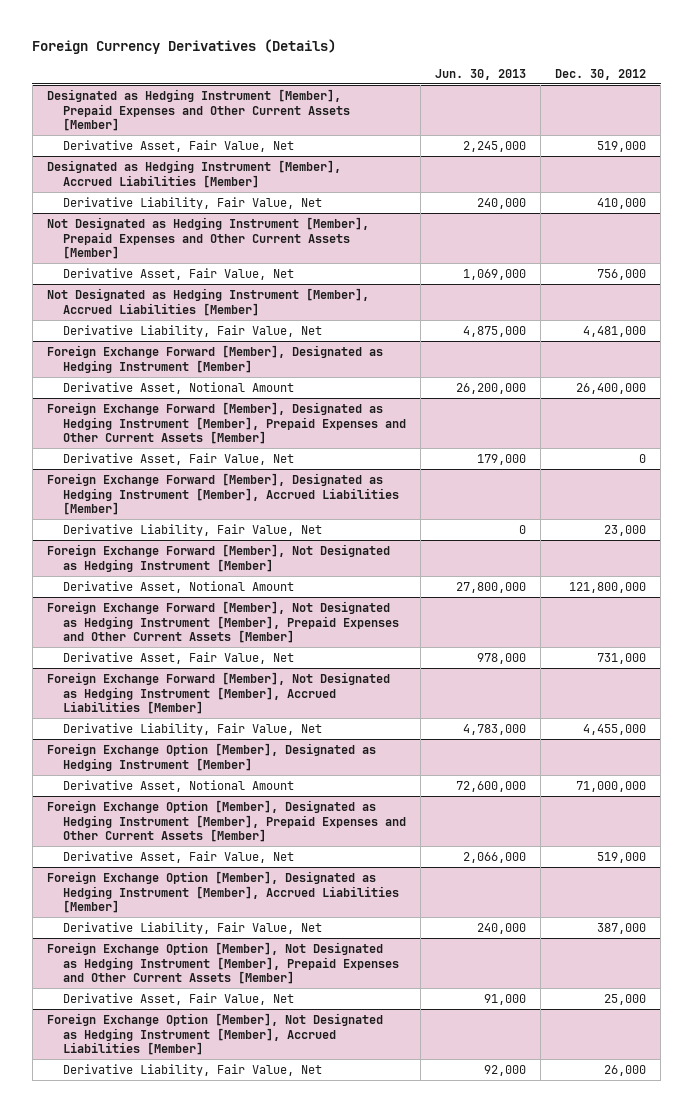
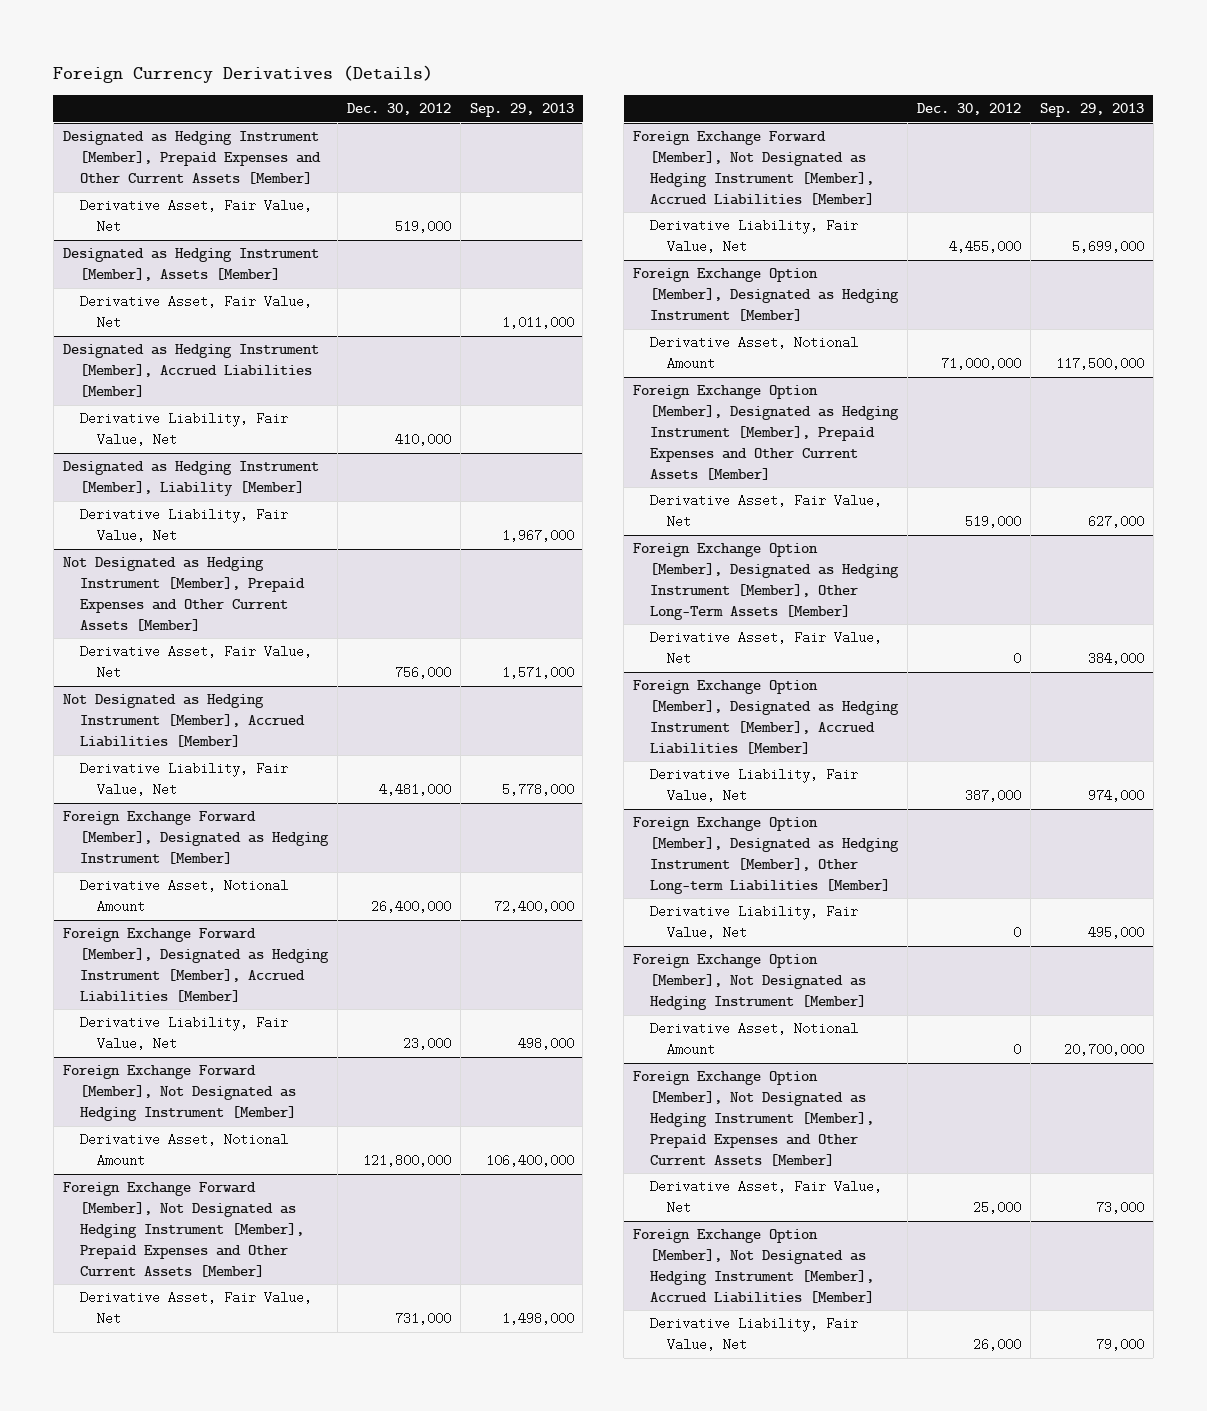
[435,68,527,80] Jun. 30, 2013 -> none
none -> [469,103,574,118] Sep. 29, 2013
none -> [62,248,319,282] Designated as Hedging Instrument [Member], Assets [Member]
none -> [79,295,312,330] Derivative Asset, Fair Value, Net
none -> [62,461,319,497] Designated as Hedging Instrument [Member], Liability [Member]
none -> [79,508,288,543] Derivative Liability, Fair Value, Net
[46,401,407,445] Foreign Exchange Forward [Member], Designated as Hedging Instrument [Member], Prepaid Expenses and Other Current Assets [Member] -> none
[63,452,295,465] Derivative Asset, Fair Value, Net -> none
none -> [632,543,900,620] Foreign Exchange Option [Member], Designated as Hedging Instrument [Member], Other Long-Term Assets [Member]
none -> [650,631,883,666] Derivative Asset, Fair Value, Net
none -> [632,817,900,894] Foreign Exchange Option [Member], Designated as Hedging Instrument [Member], Other Long-term Liabilities [Member]
none -> [650,905,859,940] Derivative Liability, Fair Value, Net
none -> [632,954,867,1011] Foreign Exchange Option [Member], Not Designated as Hedging Instrument [Member]
none -> [650,1022,859,1057] Derivative Asset, Notional Amount

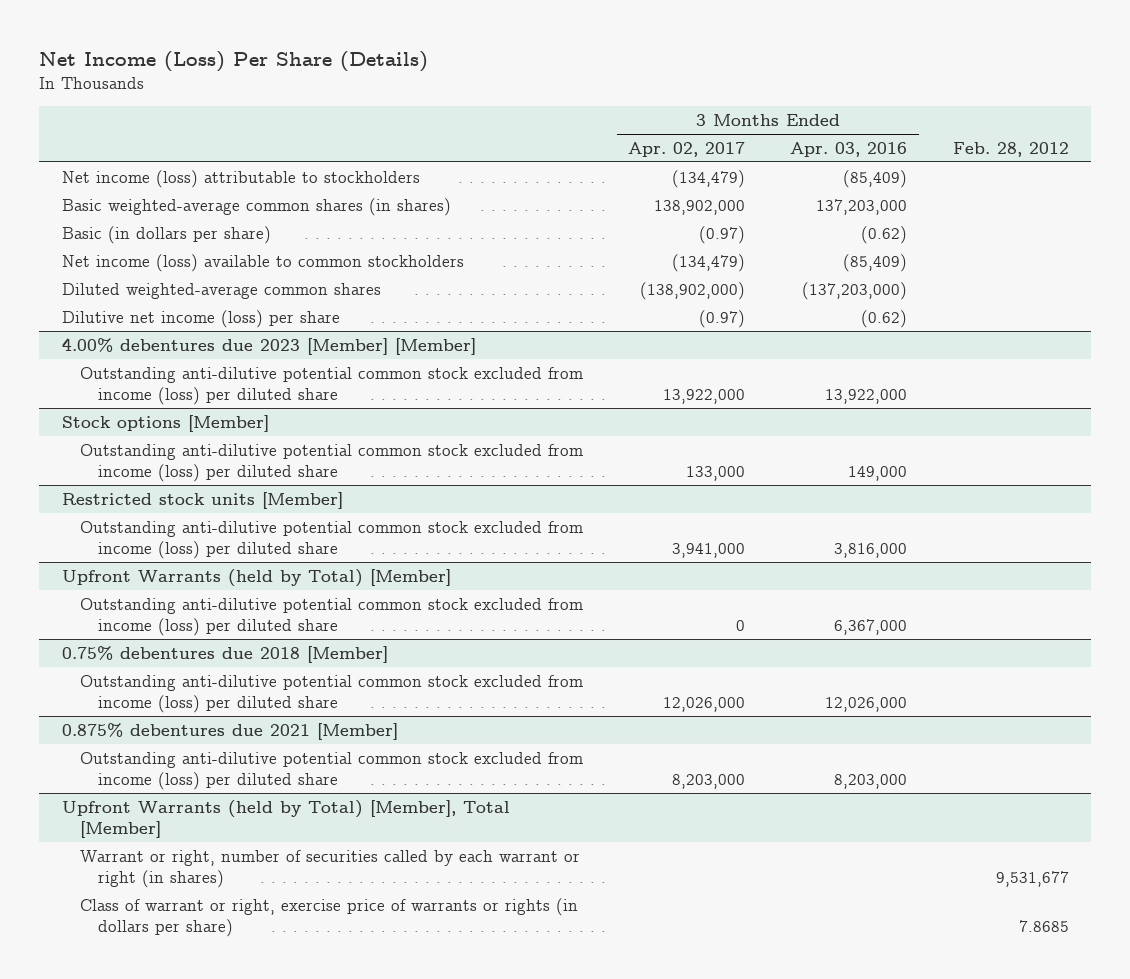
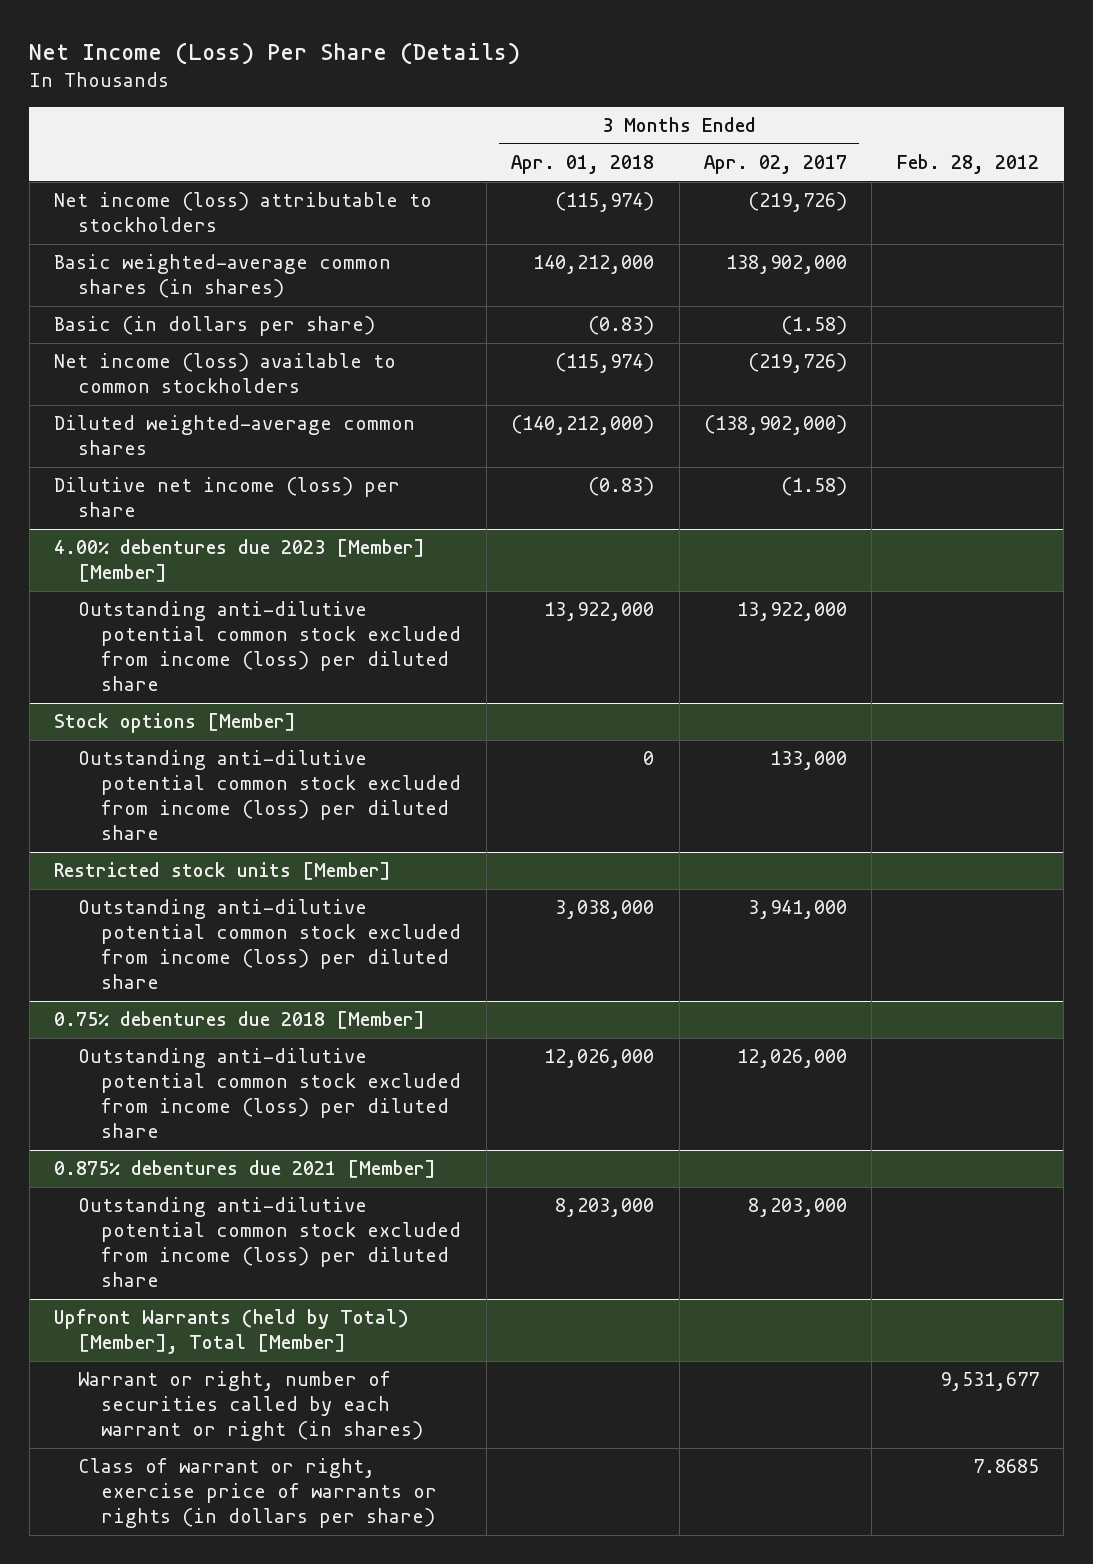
[790,141,908,157] Apr. 03, 2016 -> none
none -> [511,155,655,175] Apr. 01, 2018
[672,169,746,188] (134,479) -> [747,192,847,213] (219,726)
[699,225,746,244] (0.97) -> [780,316,847,336] (1.58)
[672,253,746,272] (134,479) -> [747,353,847,374] (219,726)
[699,309,746,328] (0.97) -> [780,477,847,497] (1.58)
[61,568,451,587] Upfront Warrants (held by Total) [Member] -> none
[79,597,583,636] Outstanding anti-dilutive potential common stock excluded from income (loss) per diluted share -> none

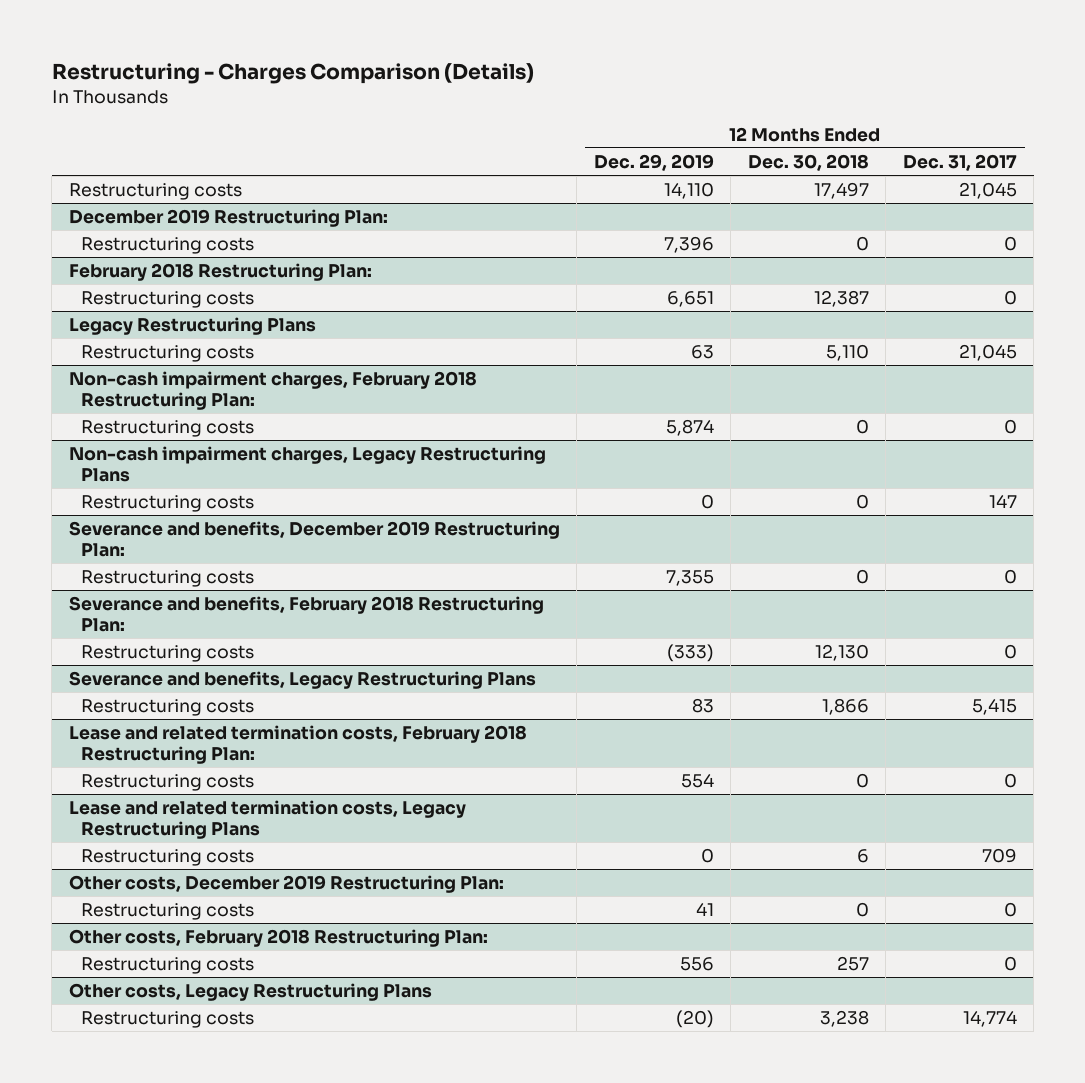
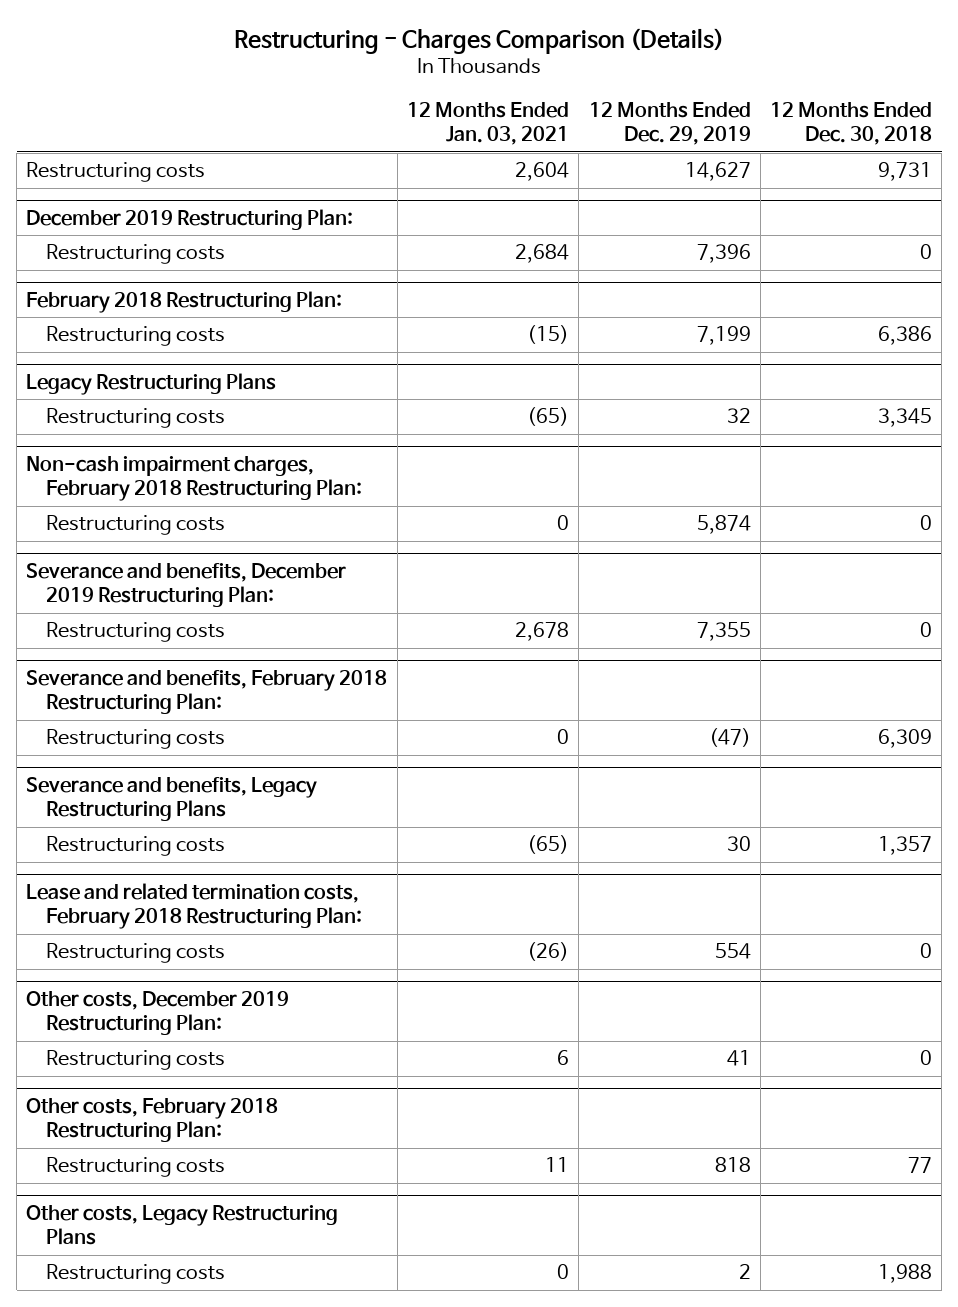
[902,153,1017,171] Dec. 31, 2017 -> none
none -> [406,101,569,146] 12 Months Ended Jan. 03, 2021
[663,182,714,200] 14,110 -> [684,162,751,182] 14,627
[813,182,869,200] 17,497 -> [878,162,933,182] 9,731
[666,291,714,308] 6,651 -> [696,326,751,346] 7,199
[813,290,869,308] 12,387 -> [878,326,933,346] 6,386
[690,345,714,360] 63 -> [726,408,751,424] 32
[825,344,869,362] 5,110 -> [878,408,933,428] 3,345
[68,446,546,483] Non-cash impairment charges, Legacy Restructuring Plans -> none
[81,495,255,513] Restructuring costs -> none
[666,644,714,663] (333) -> [708,728,751,748] (47)
[814,644,869,662] 12,130 -> [878,729,933,749] 6,309
[691,698,714,714] 83 -> [726,836,751,852] 30
[821,698,869,716] 1,866 -> [878,836,933,856] 1,357
[68,800,466,840] Lease and related termination costs, Legacy Restructuring Plans -> none
[81,849,255,867] Restructuring costs -> none
[679,957,714,972] 556 -> [714,1157,751,1173] 818
[836,956,869,972] 257 -> [908,1157,933,1174] 77
[675,1010,714,1029] (20) -> [738,1264,751,1280] 2
[819,1010,869,1028] 3,238 -> [878,1264,933,1284] 1,988

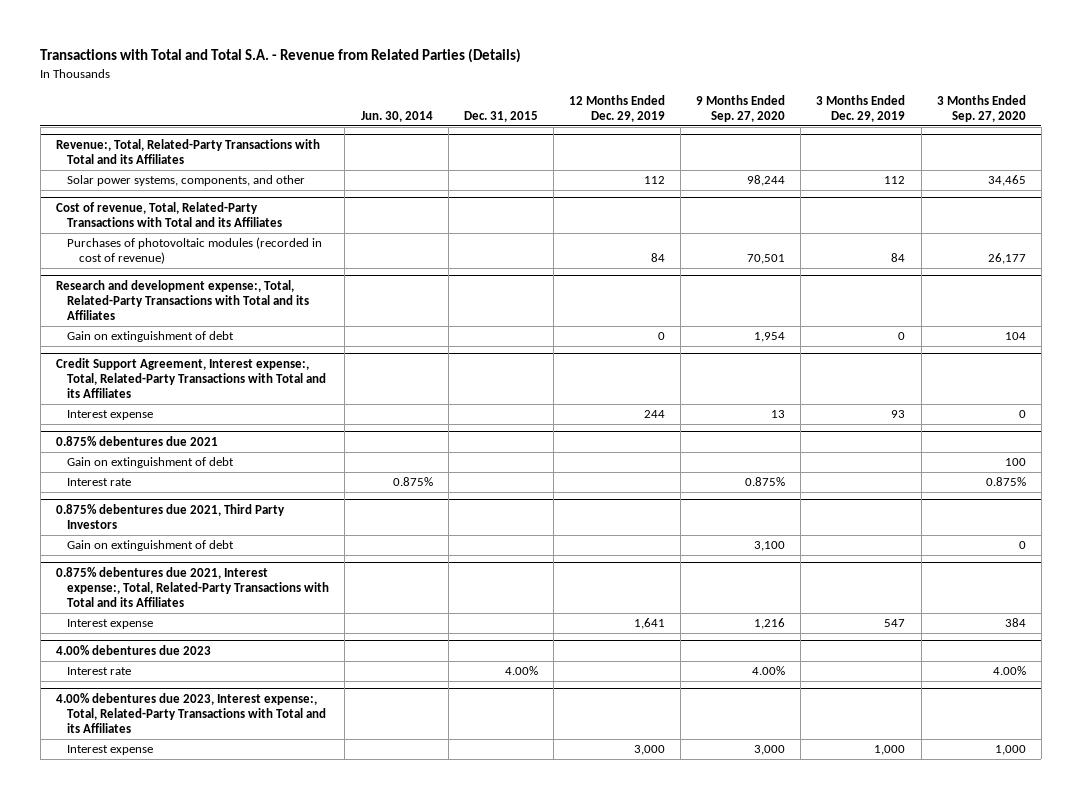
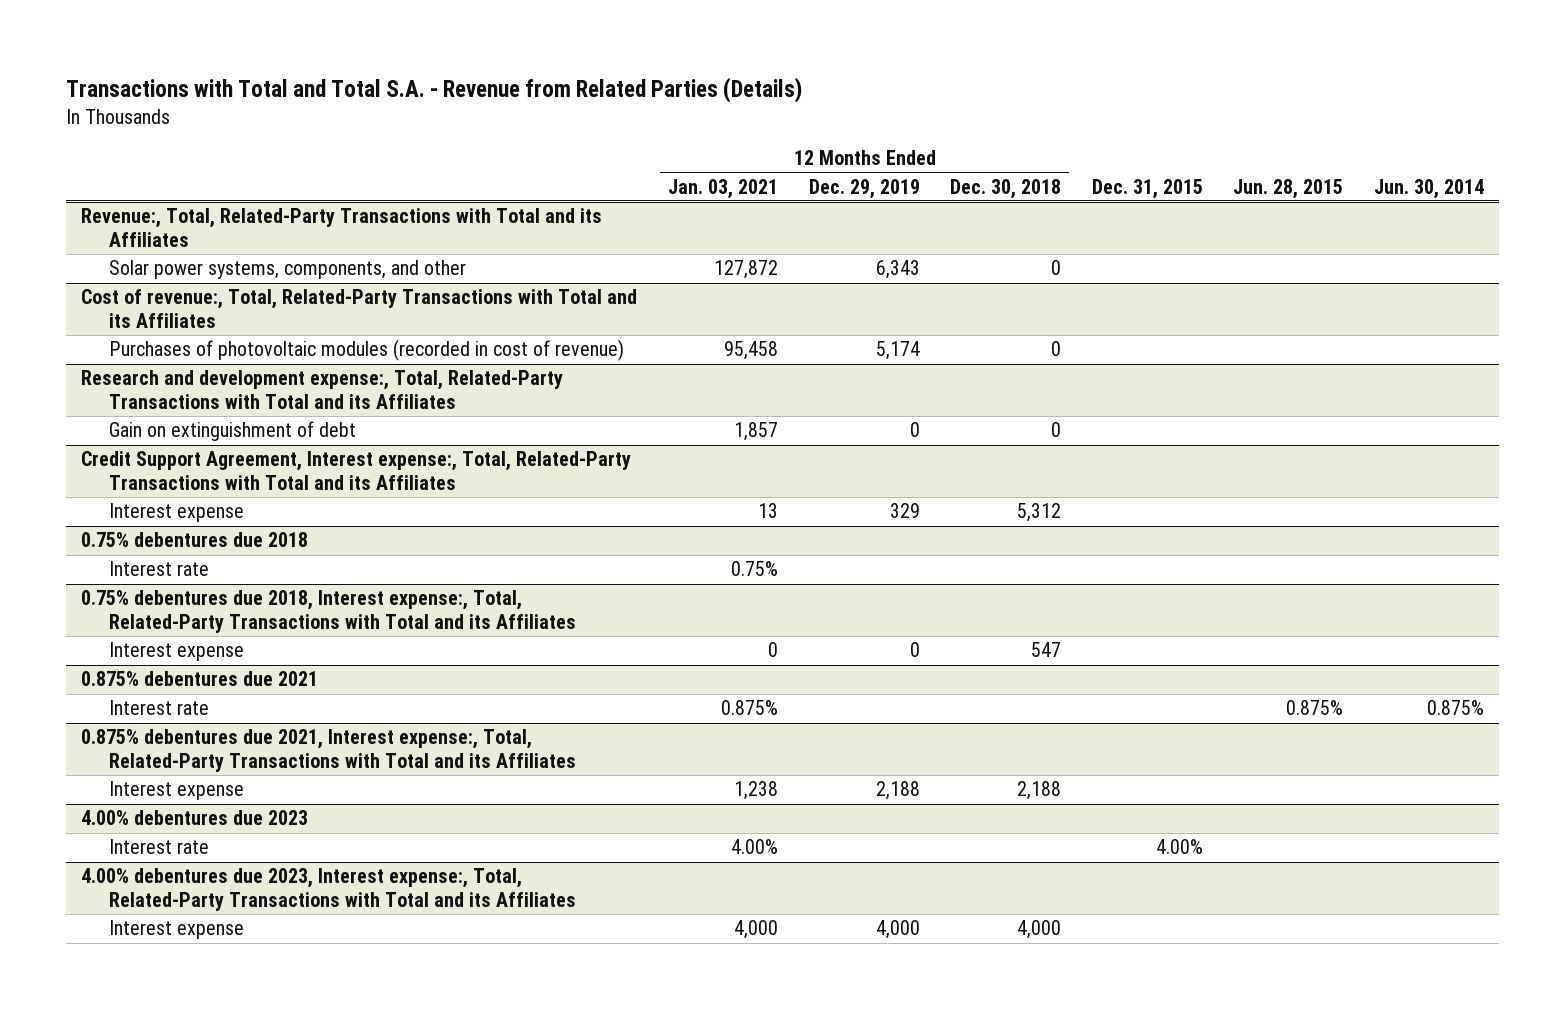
[696,94,786,122] 9 Months Ended Sep. 27, 2020 -> none
[816,94,906,122] 3 Months Ended Dec. 29, 2019 -> none
[936,94,1026,122] 3 Months Ended Sep. 27, 2020 -> none
none -> [667,178,778,199] Jan. 03, 2021
none -> [950,178,1062,199] Dec. 30, 2018
none -> [1233,178,1344,199] Jun. 28, 2015
[643,176,665,185] 112 -> [875,260,920,280] 6,343
[55,201,283,227] Cost of revenue, Total, Related-Party Transactions with Total and its Affiliates -> [81,289,638,328] Cost of revenue:, Total, Related-Party Transactions with Total and its Affiliates
[650,253,665,263] 84 -> [875,341,920,361] 5,174
[643,410,665,419] 244 -> [889,503,920,519] 329
none -> [81,532,309,548] 0.75% debentures due 2018
none -> [108,561,209,577] Interest rate
none -> [81,590,576,633] 0.75% debentures due 2018, Interest expense:, Total, Related-Party Transactions with Total and its Affiliates
none -> [108,642,244,662] Interest expense
[67,457,235,469] Gain on extinguishment of debt -> none
[55,503,285,529] 0.875% debentures due 2021, Third Party Investors -> none
[67,540,235,552] Gain on extinguishment of debt -> none
[633,618,665,630] 1,641 -> [875,781,920,801] 2,188
[633,745,665,756] 3,000 -> [875,920,920,940] 4,000

